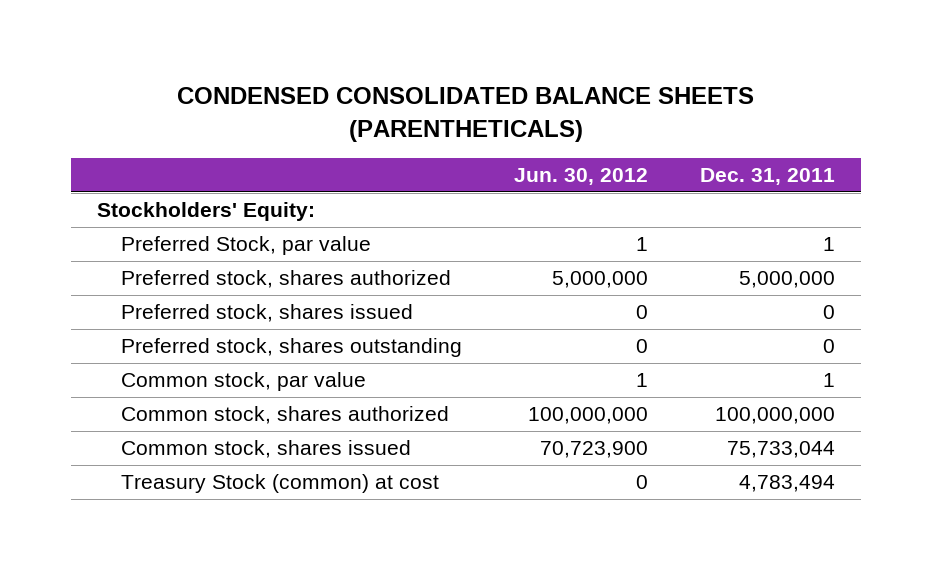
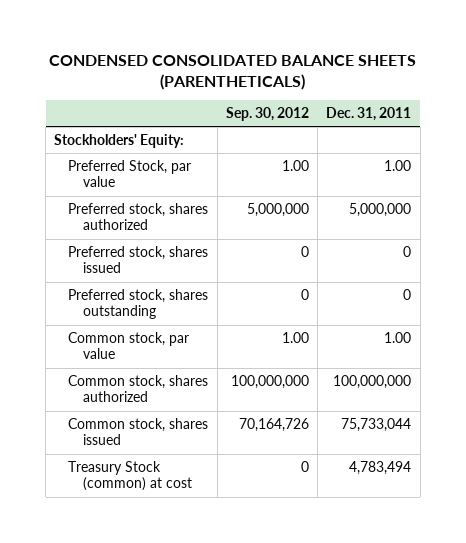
[513,168,648,186] Jun. 30, 2012 -> none
none -> [225,107,309,122] Sep. 30, 2012
[822,237,835,252] 1 -> [384,159,412,171] 1.00
[822,373,835,388] 1 -> [384,331,412,343] 1.00

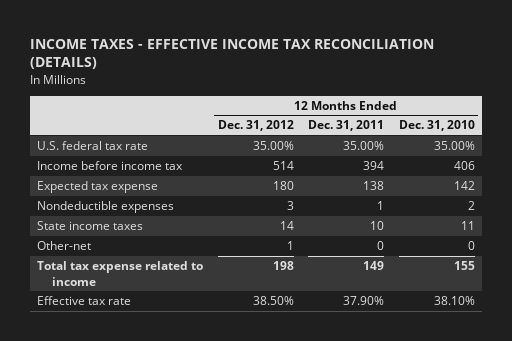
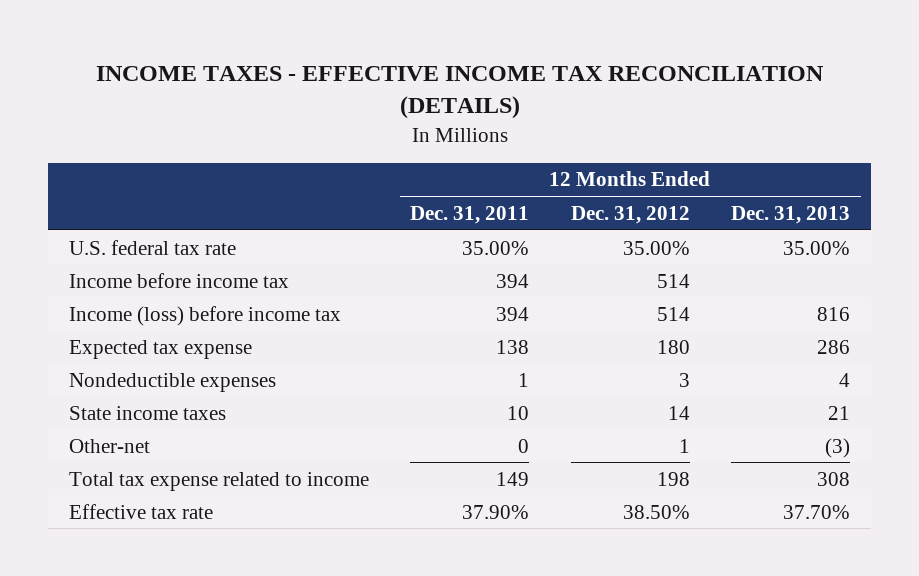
[398,120,475,132] Dec. 31, 2010 -> none
none -> [731,205,851,224] Dec. 31, 2013
none -> [68,305,341,326] Income (loss) before income tax

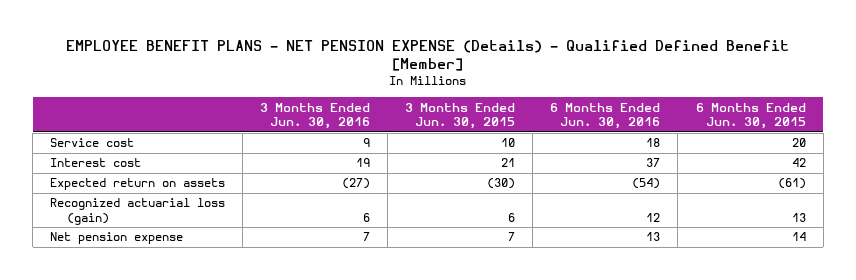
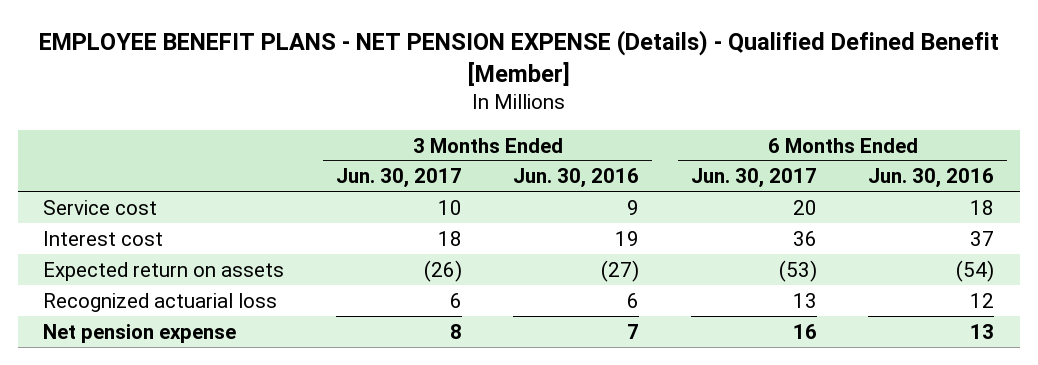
[405,102,516,130] 3 Months Ended Jun. 30, 2015 -> none
[695,102,806,130] 6 Months Ended Jun. 30, 2015 -> none
none -> [335,168,462,189] Jun. 30, 2017
none -> [690,168,817,189] Jun. 30, 2017
[50,198,226,226] Recognized actuarial loss (gain) -> [43,292,278,312] Recognized actuarial loss

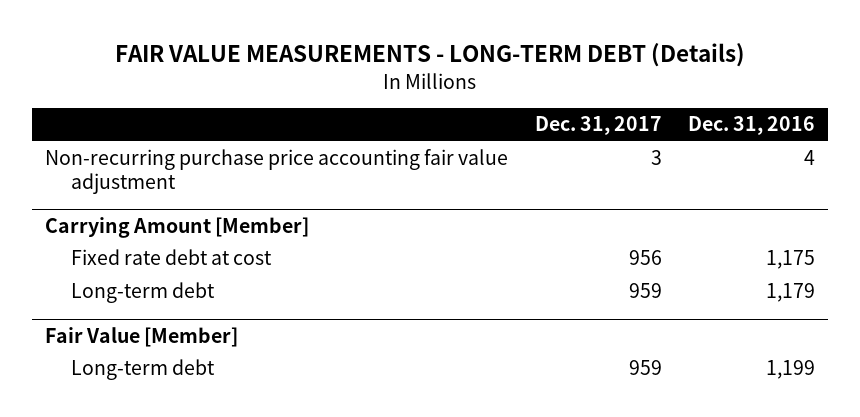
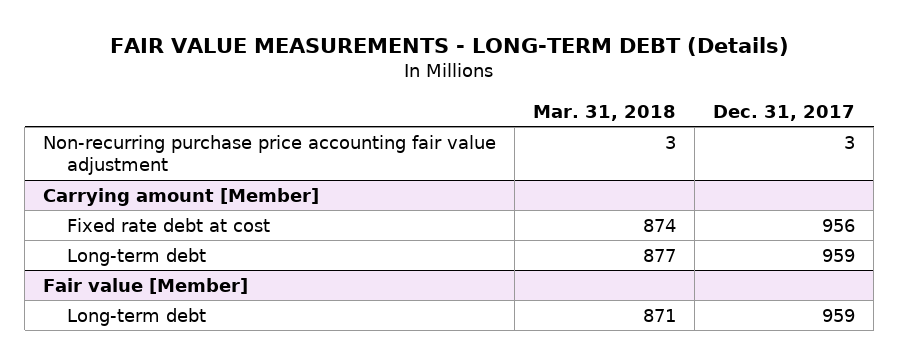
[687,116,815,136] Dec. 31, 2016 -> none
none -> [533,104,677,121] Mar. 31, 2018
[45,217,310,239] Carrying Amount [Member] -> [43,187,320,206] Carrying amount [Member]
[45,327,239,348] Fair Value [Member] -> [43,277,249,294] Fair value [Member]

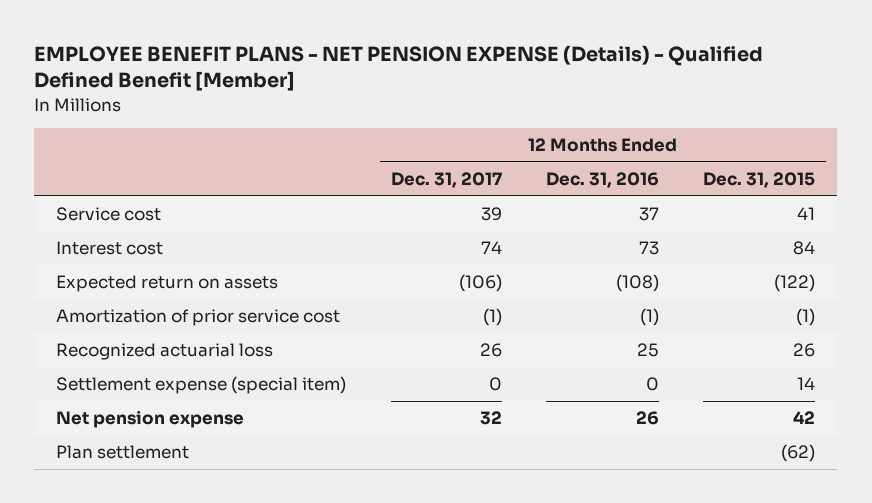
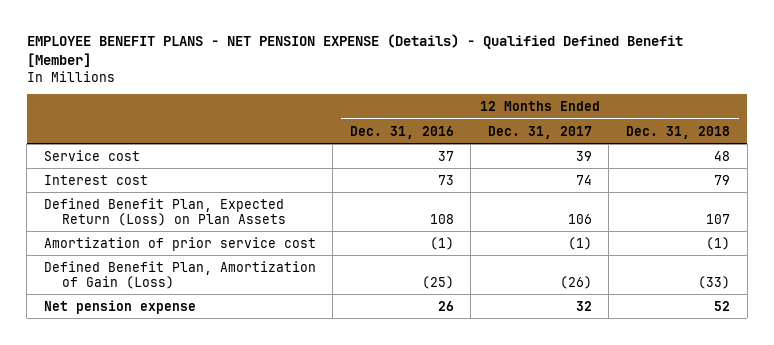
[703,171,816,188] Dec. 31, 2015 -> none
none -> [626,125,731,139] Dec. 31, 2018
[56,275,279,293] Expected return on assets -> [43,197,286,226] Defined Benefit Plan, Expected Return (Loss) on Plan Assets
[458,274,502,293] (106) -> [567,213,592,224] 106
[615,274,659,293] (108) -> [429,213,454,224] 108
[56,343,274,361] Recognized actuarial loss -> none
[56,376,347,395] Settlement expense (special item) -> none
none -> [43,260,316,289] Defined Benefit Plan, Amortization of Gain (Loss)
[56,445,190,460] Plan settlement -> none

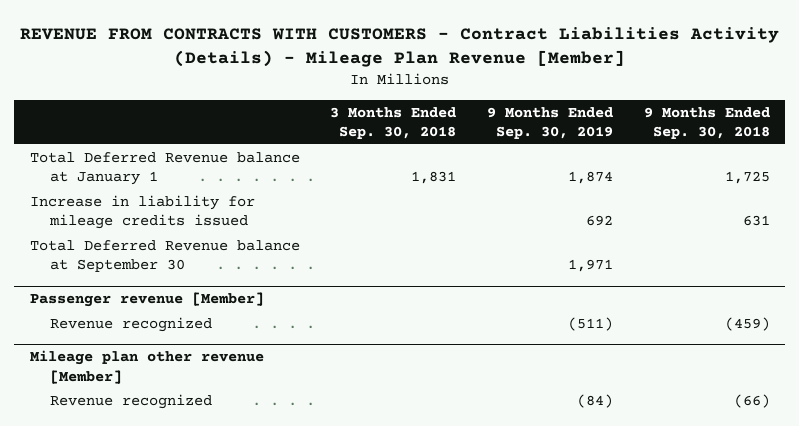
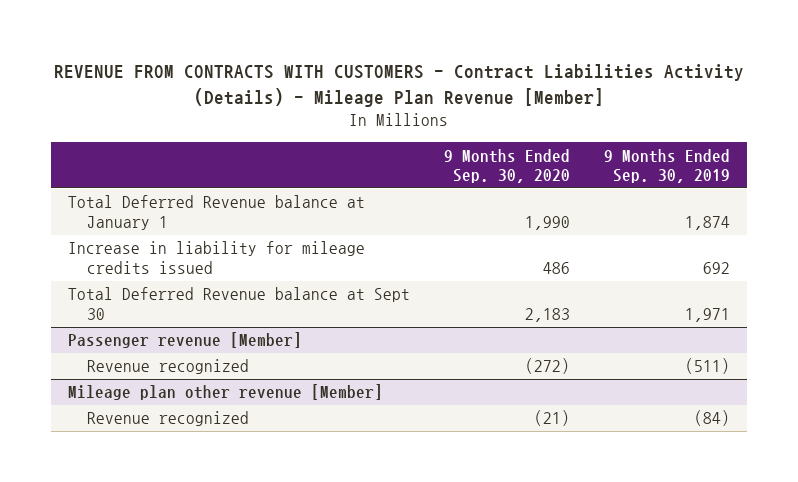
[330,106,457,140] 3 Months Ended Sep. 30, 2018 -> none
[643,106,770,140] 9 Months Ended Sep. 30, 2018 -> none
none -> [444,148,571,184] 9 Months Ended Sep. 30, 2020
[29,239,300,273] Total Deferred Revenue balance at September 30 -> [68,287,411,320] Total Deferred Revenue balance at Sept 30

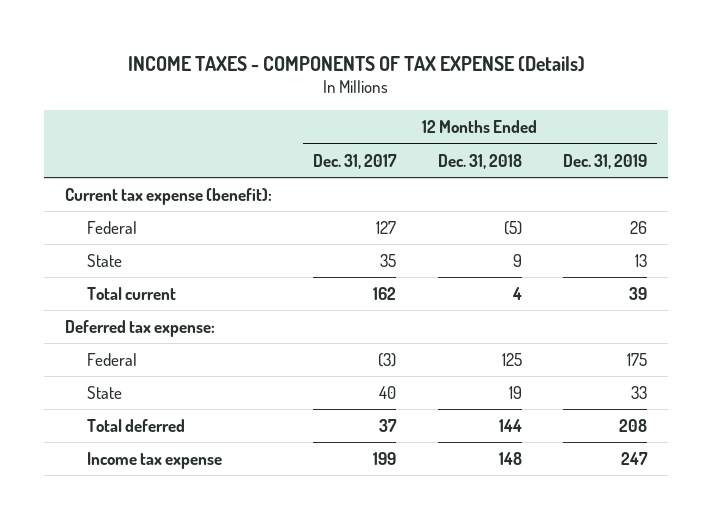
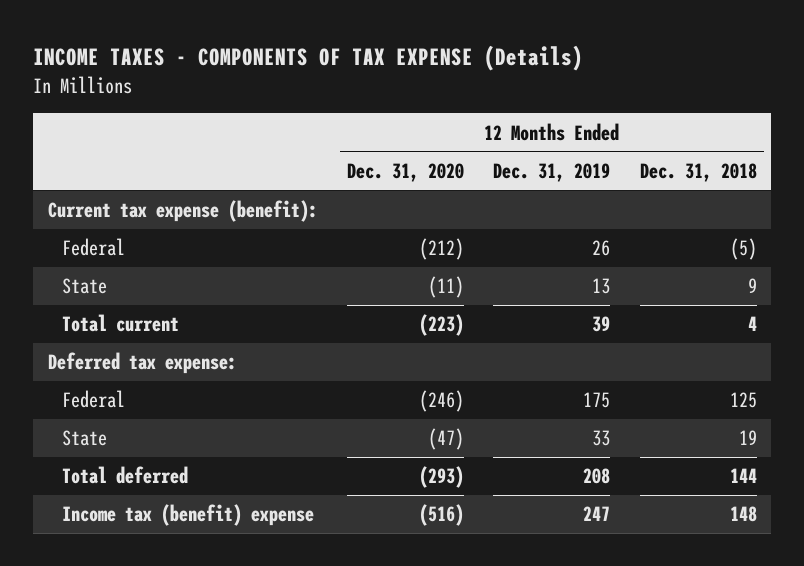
[313,153,398,169] Dec. 31, 2017 -> none
none -> [346,162,464,182] Dec. 31, 2020
[86,451,222,469] Income tax expense -> [62,504,315,527] Income tax (benefit) expense

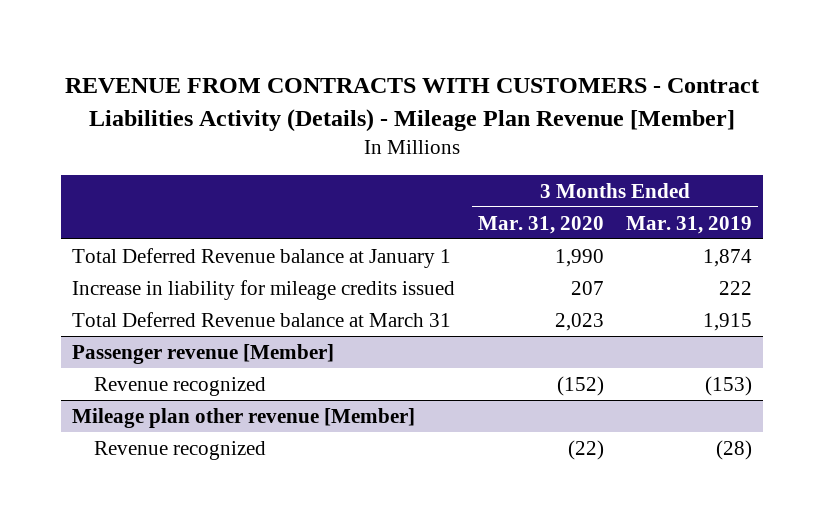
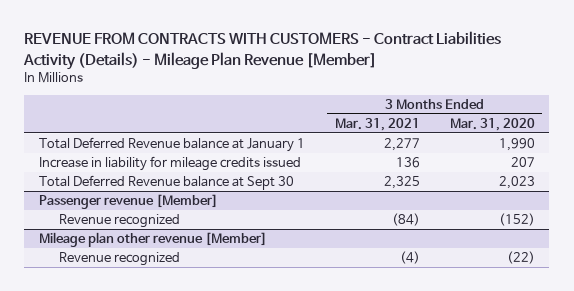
[626,215,753,234] Mar. 31, 2019 -> none
none -> [334,118,420,132] Mar. 31, 2021
[72,311,452,327] Total Deferred Revenue balance at March 31 -> [39,175,295,191] Total Deferred Revenue balance at Sept 30

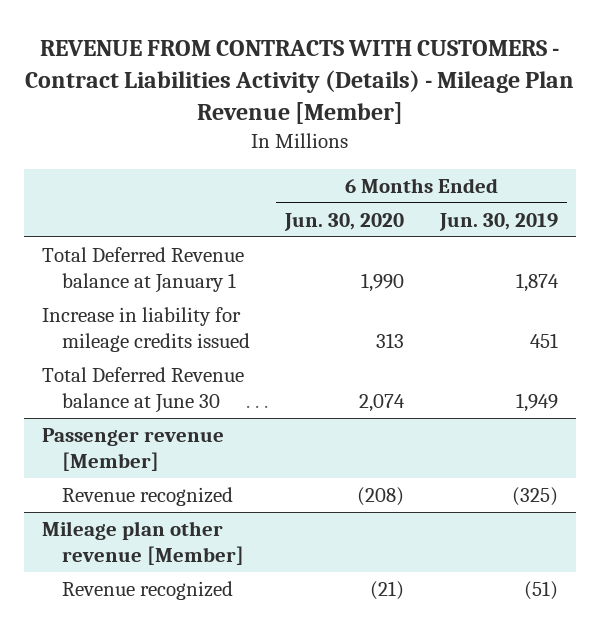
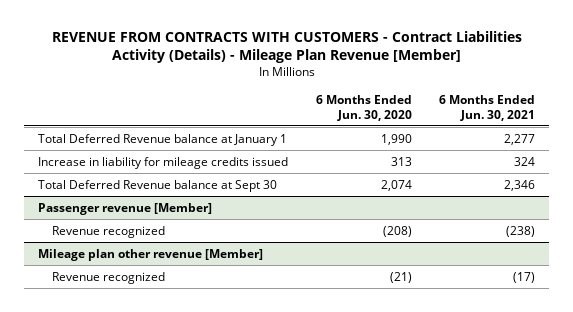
[439,212,559,231] Jun. 30, 2019 -> none
none -> [439,94,536,121] 6 Months Ended Jun. 30, 2021
[41,366,244,414] Total Deferred Revenue balance at June 30 -> [37,179,277,192] Total Deferred Revenue balance at Sept 30

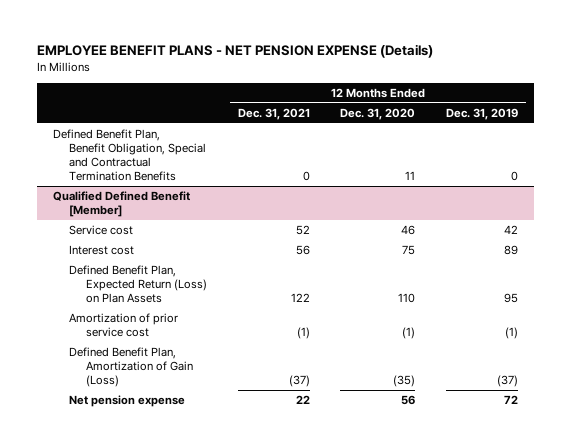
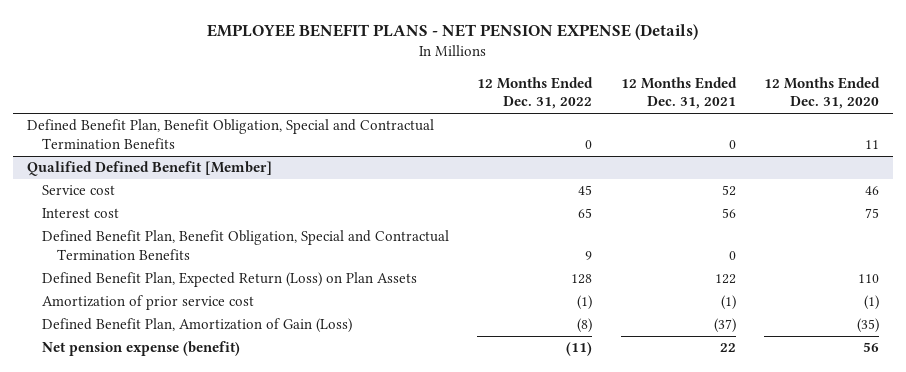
[446,107,519,120] Dec. 31, 2019 -> none
none -> [477,76,594,110] 12 Months Ended Dec. 31, 2022
none -> [42,230,450,261] Defined Benefit Plan, Benefit Obligation, Special and Contractual Termination Benefits
[69,395,186,408] Net pension expense -> [42,341,241,357] Net pension expense (benefit)

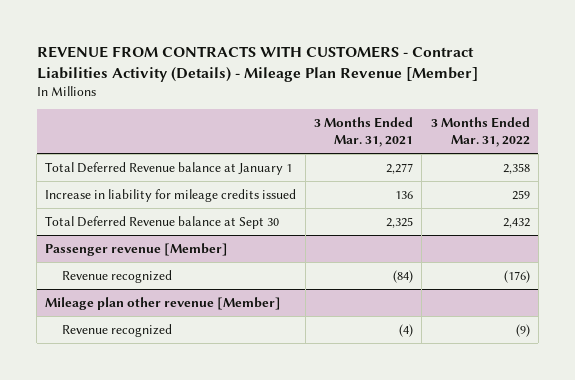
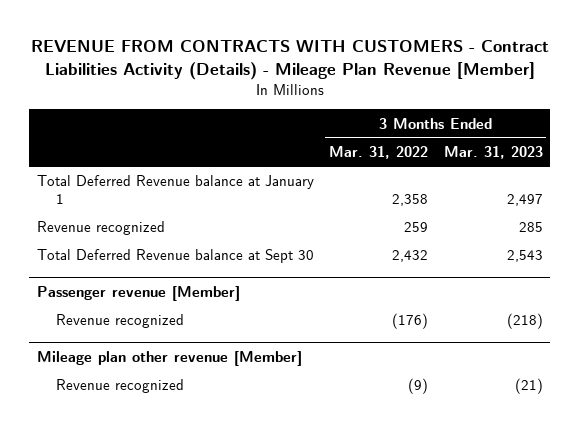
[313,117,413,147] 3 Months Ended Mar. 31, 2021 -> none
none -> [443,146,543,160] Mar. 31, 2023
[45,188,297,202] Increase in liability for mileage credits issued -> [37,221,166,236] Revenue recognized

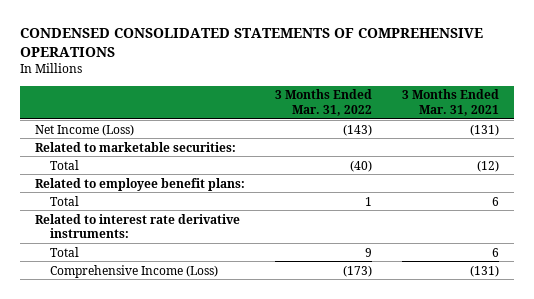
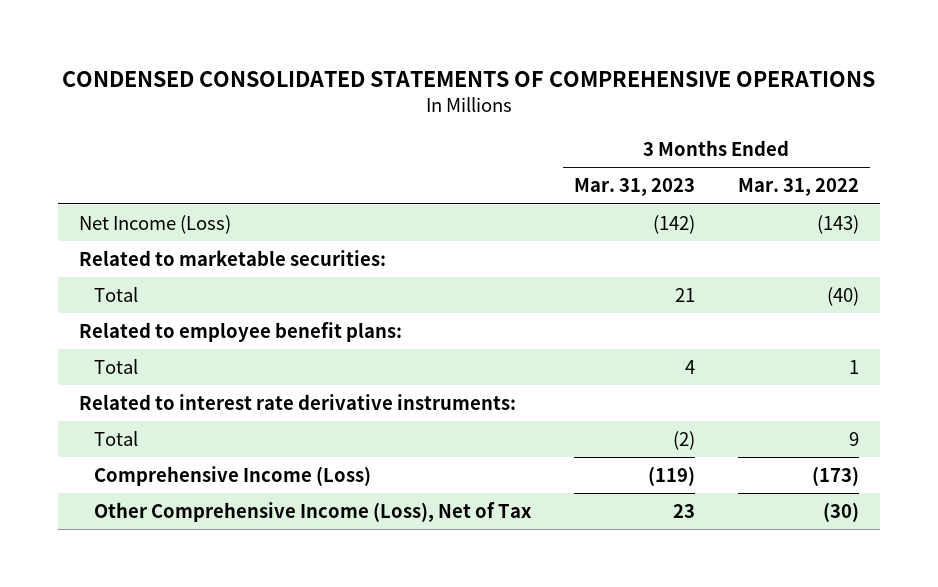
[402,89,500,116] 3 Months Ended Mar. 31, 2021 -> none
none -> [573,178,695,197] Mar. 31, 2023
none -> [93,502,532,523] Other Comprehensive Income (Loss), Net of Tax

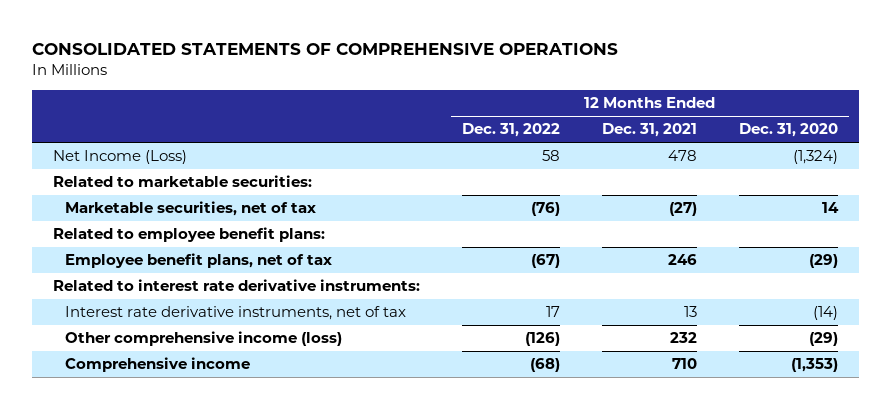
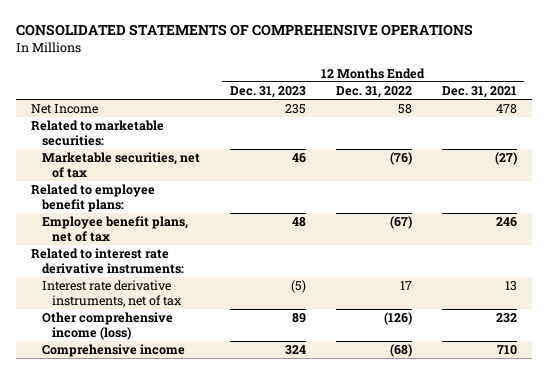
[739,123,839,138] Dec. 31, 2020 -> none
none -> [229,86,306,99] Dec. 31, 2023
[52,150,187,165] Net Income (Loss) -> [31,104,99,115] Net Income

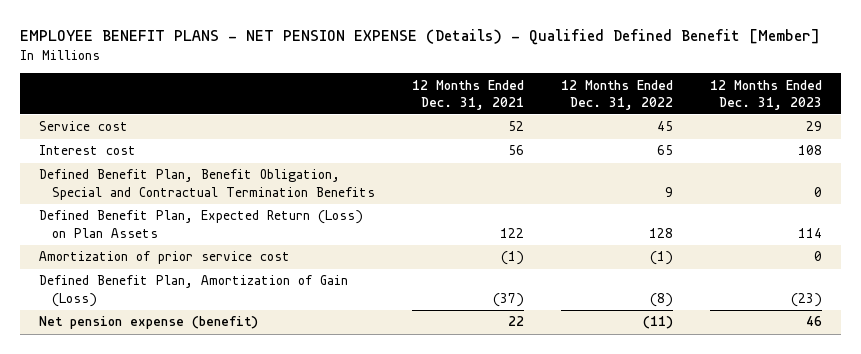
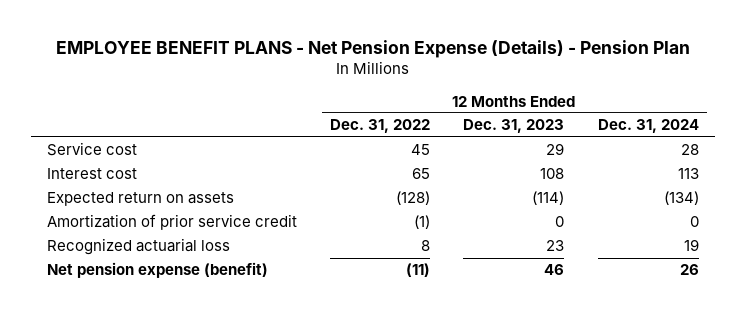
[20,29,821,46] EMPLOYEE BENEFIT PLANS - NET PENSION EXPENSE (Details) - Qualified Defined Benefit [Member] -> [55,39,690,58] EMPLOYEE BENEFIT PLANS - Net Pension Expense (Details) - Pension Plan
[412,79,525,110] 12 Months Ended Dec. 31, 2021 -> none
none -> [597,119,699,134] Dec. 31, 2024
[38,169,376,200] Defined Benefit Plan, Benefit Obligation, Special and Contractual Termination Benefits -> none
[38,275,348,307] Defined Benefit Plan, Amortization of Gain (Loss) -> none
[38,210,363,238] Defined Benefit Plan, Expected Return (Loss) on Plan Assets -> [47,192,235,207] Expected return on assets
[649,227,674,238] 128 -> [396,191,431,206] (128)
[798,227,823,238] 114 -> [532,191,565,206] (114)
[38,251,290,265] Amortization of prior service cost -> [47,214,298,231] Amortization of prior service credit
none -> [47,238,231,256] Recognized actuarial loss

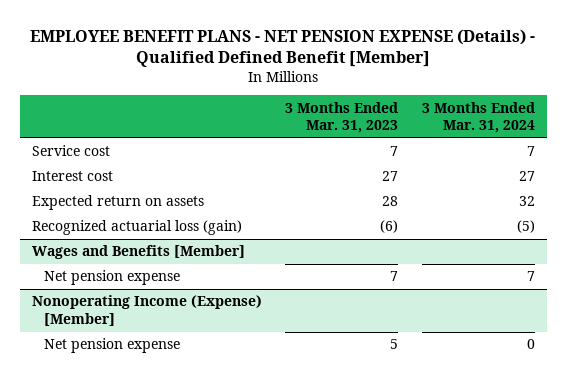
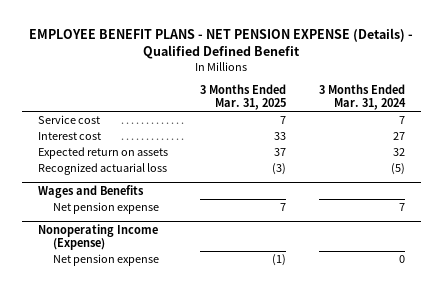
[30,28,536,68] EMPLOYEE BENEFIT PLANS - NET PENSION EXPENSE (Details) - Qualified Defined Benefit [Member] -> [29,27,414,60] EMPLOYEE BENEFIT PLANS - NET PENSION EXPENSE (Details) - Qualified Defined Benefit
[285,101,399,134] 3 Months Ended Mar. 31, 2023 -> none
none -> [200,84,287,111] 3 Months Ended Mar. 31, 2025
[32,220,243,236] Recognized actuarial loss (gain) -> [37,163,167,176] Recognized actuarial loss
[32,245,246,260] Wages and Benefits [Member] -> [37,184,144,198] Wages and Benefits
[32,295,263,326] Nonoperating Income (Expense) [Member] -> [37,223,158,250] Nonoperating Income (Expense)

